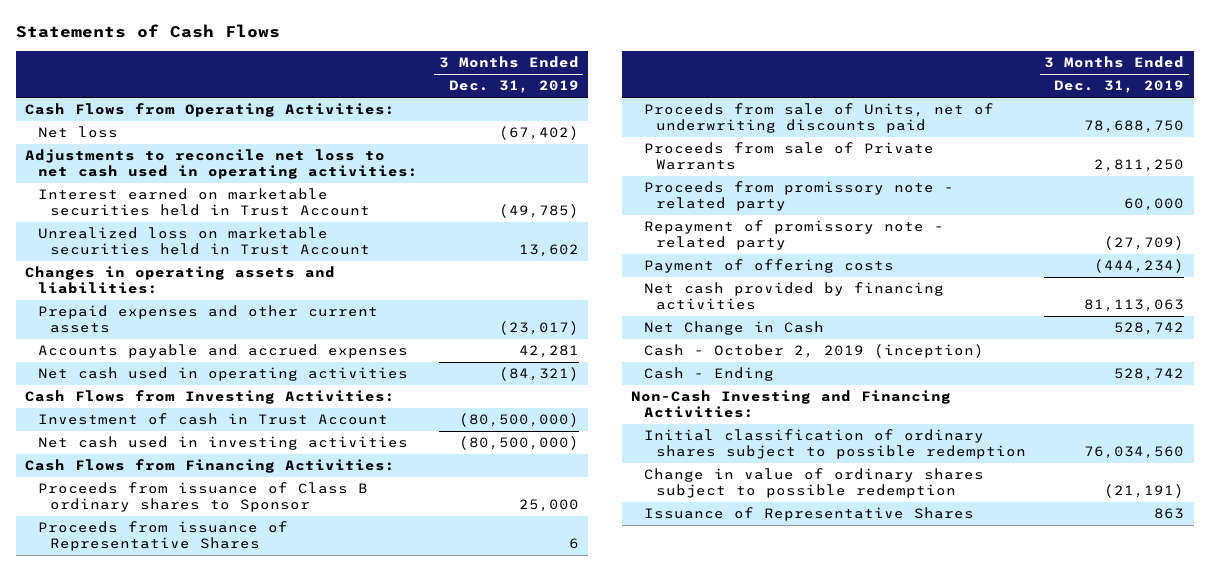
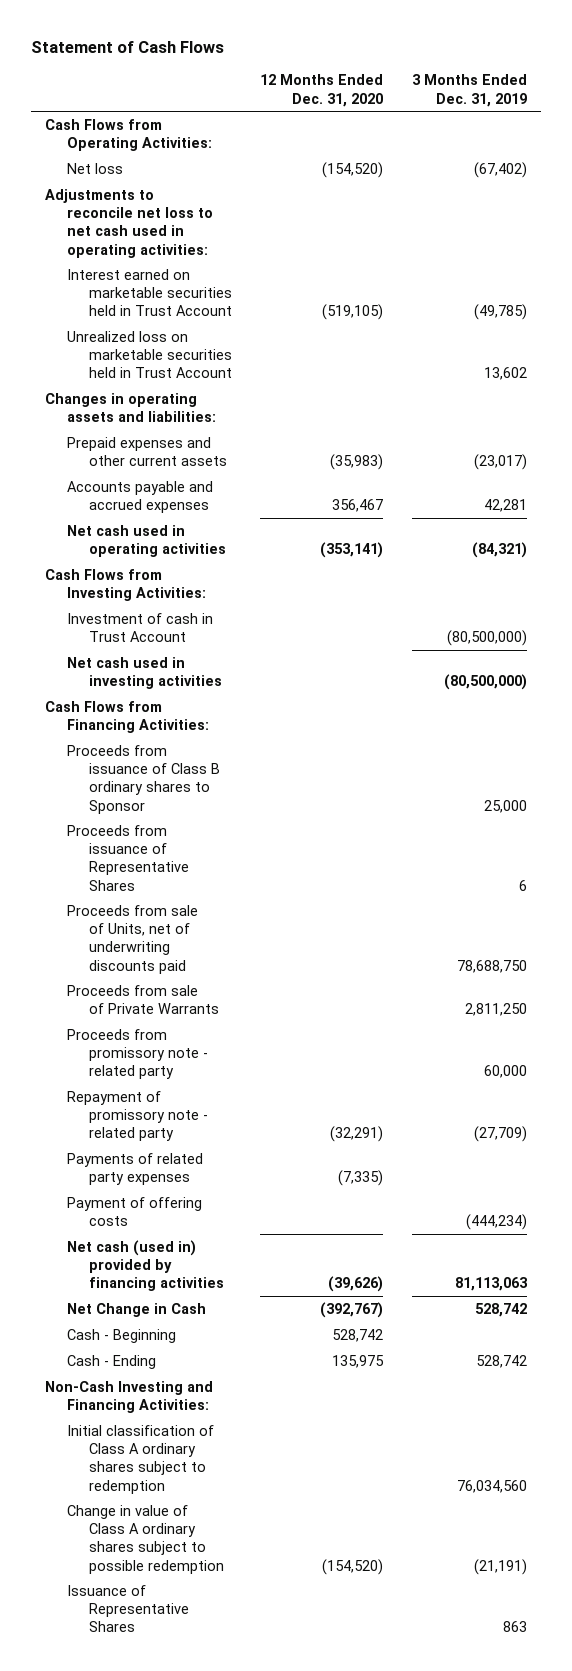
[16,24,281,39] Statements of Cash Flows -> [30,41,224,54] Statement of Cash Flows
none -> [260,74,384,107] 12 Months Ended Dec. 31, 2020
none -> [66,1152,203,1186] Payments of related party expenses
[643,282,944,311] Net cash provided by financing activities -> [66,1239,224,1292] Net cash (used in) provided by financing activities
[643,344,984,359] Cash - October 2, 2019 (inception) -> [66,1328,176,1343] Cash - Beginning
[643,429,1027,460] Initial classification of ordinary shares subject to possible redemption -> [66,1424,214,1494] Initial classification of Class A ordinary shares subject to redemption
[643,468,984,499] Change in value of ordinary shares subject to possible redemption -> [66,1504,224,1574] Change in value of Class A ordinary shares subject to possible redemption

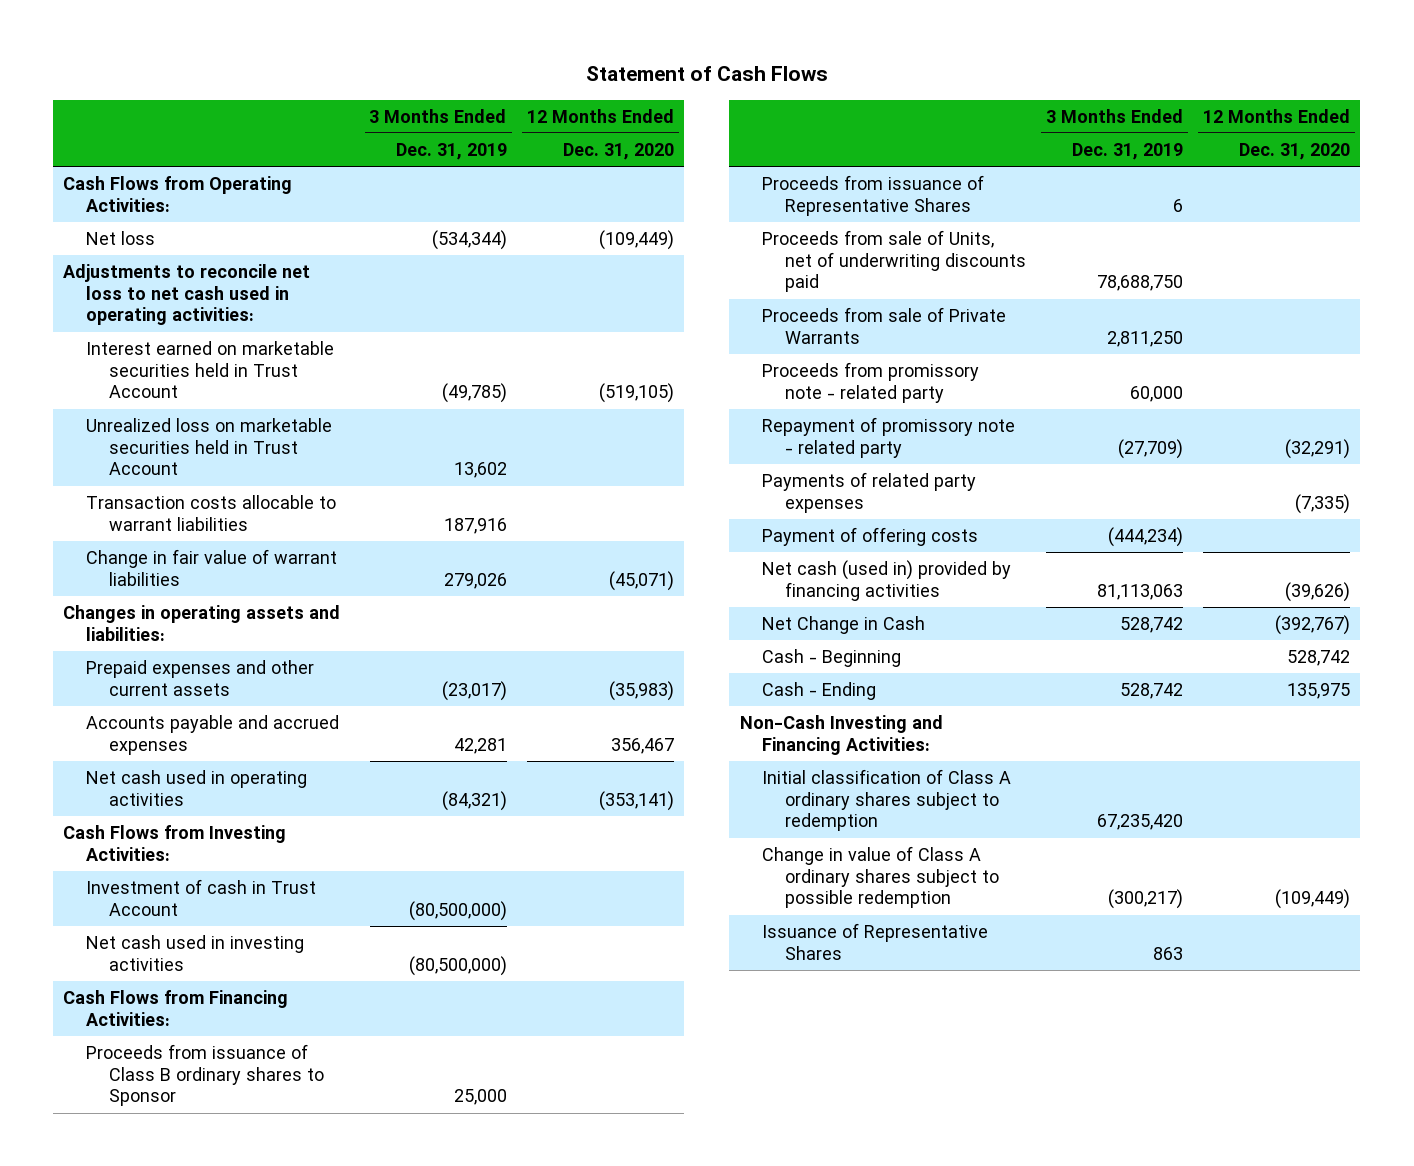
[322,161,384,178] (154,520) -> [599,230,675,251] (109,449)
[473,161,527,178] (67,402) -> [431,230,507,251] (534,344)
none -> [85,495,336,531] Transaction costs allocable to warrant liabilities
none -> [85,549,337,586] Change in fair value of warrant liabilities
[456,1479,527,1493] 76,034,560 -> [1097,814,1184,831] 67,235,420
[322,1558,384,1575] (154,520) -> [1275,889,1351,910] (109,449)
[473,1558,527,1575] (21,191) -> [1108,889,1184,910] (300,217)

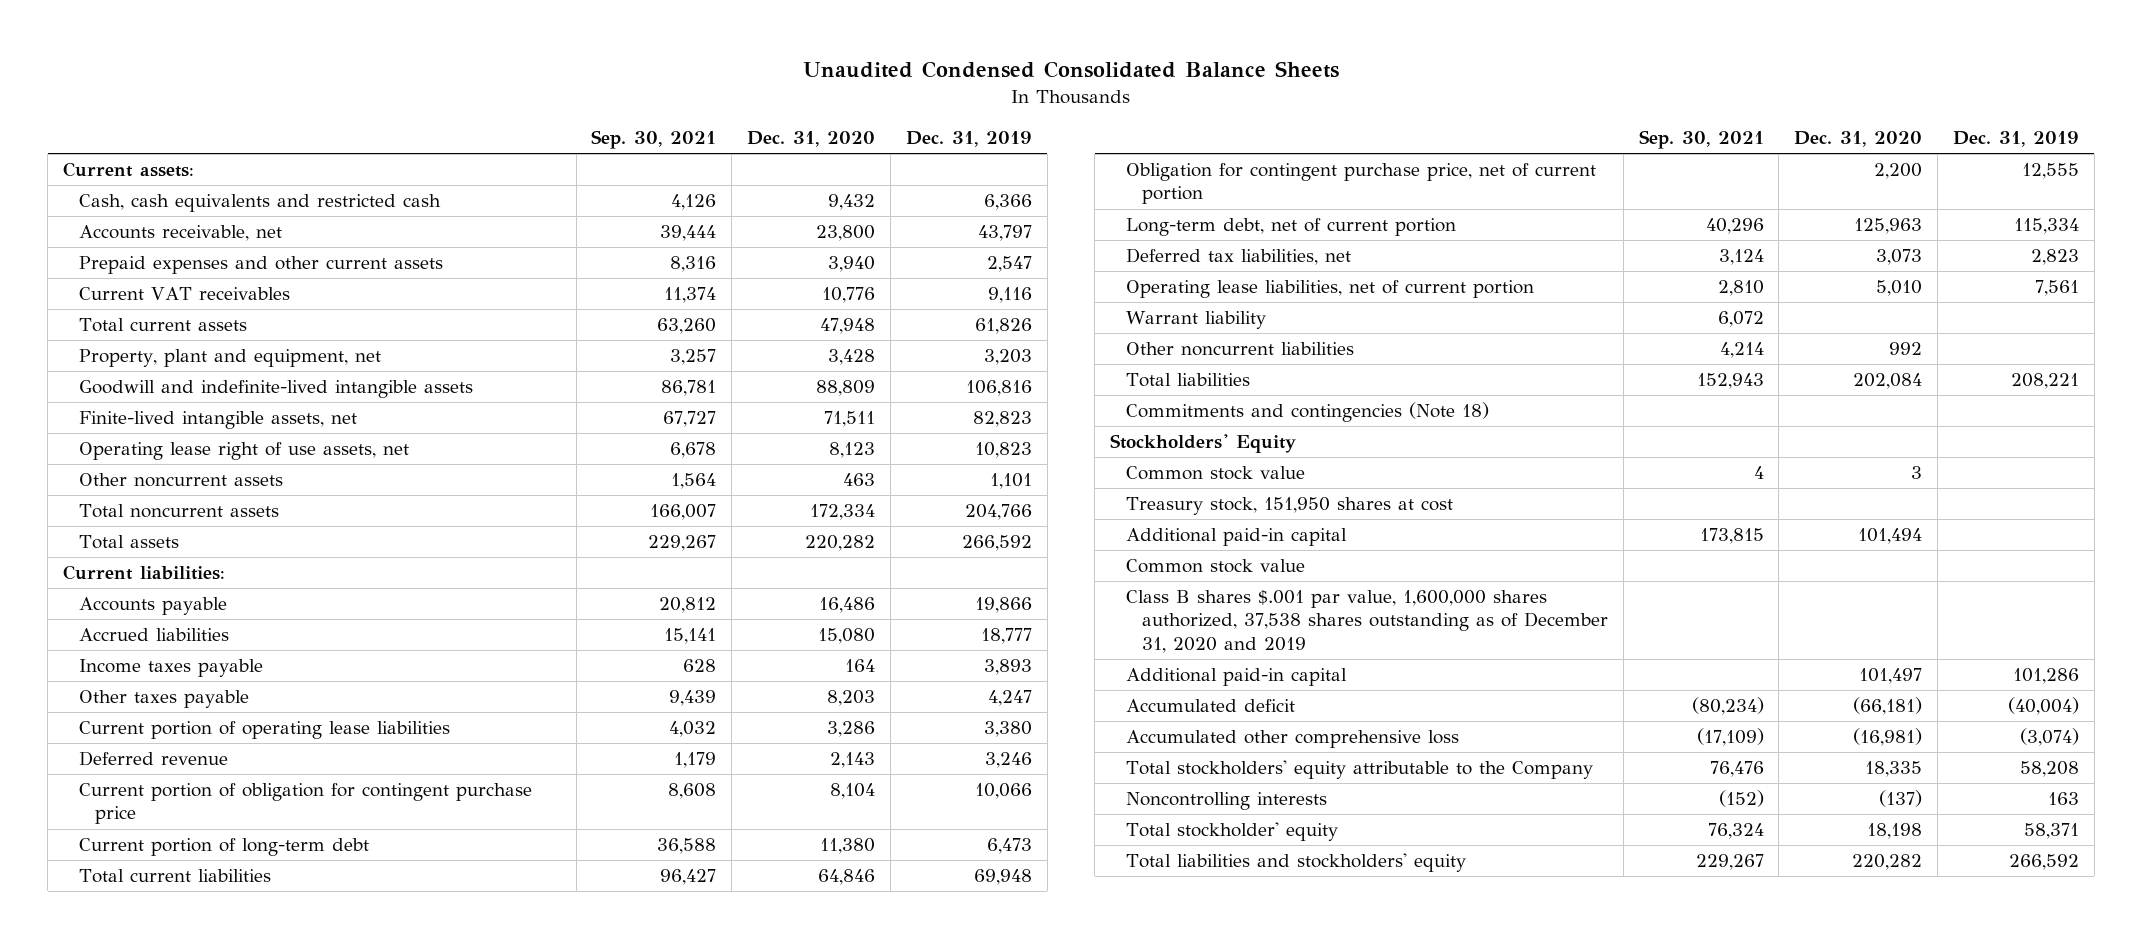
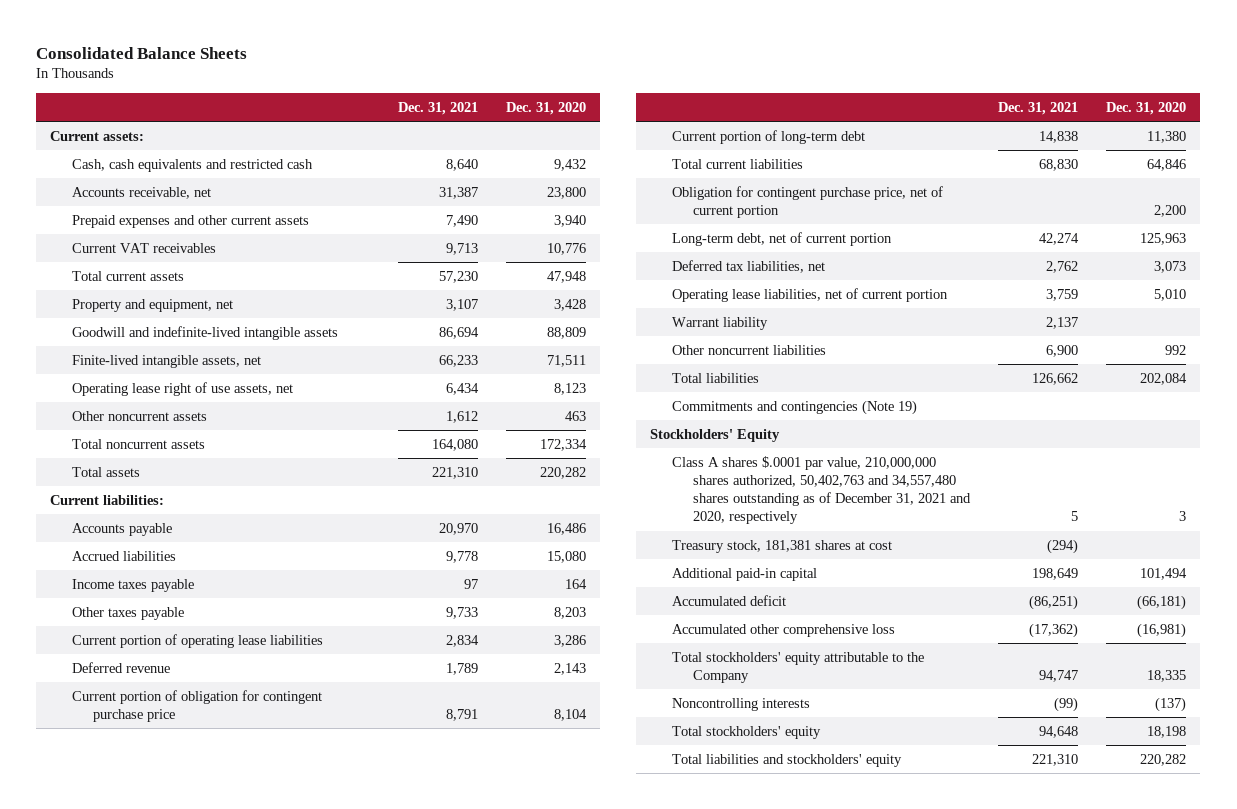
[803,61,1340,79] Unaudited Condensed Consolidated Balance Sheets -> [36,46,248,59] Consolidated Balance Sheets
[591,130,717,150] Sep. 30, 2021 -> none
[905,131,1032,148] Dec. 31, 2019 -> none
none -> [398,101,479,115] Dec. 31, 2021
[78,349,381,368] Property, plant and equipment, net -> [71,298,233,312] Property and equipment, net
[1126,402,1490,423] Commitments and contingencies (Note 18) -> [671,399,917,415] Commitments and contingencies (Note 19)
[1126,466,1306,481] Common stock value -> [671,455,972,525] Class A shares $.0001 par value, 210,000,000 shares authorized, 50,402,763 and 34,557,480 shares outstanding as of December 31, 2021 and 2020, respectively
[1126,497,1454,516] Treasury stock, 151,950 shares at cost -> [671,539,892,553] Treasury stock, 181,381 shares at cost
[1126,559,1306,574] Common stock value -> none
[1126,590,1608,653] Class B shares $.001 par value, 1,600,000 shares authorized, 37,538 shares outstanding as of December 31, 2020 and 2019 -> none
[1126,668,1348,687] Additional paid-in capital -> none
[1126,822,1339,842] Total stockholder' equity -> [671,725,821,739] Total stockholders' equity

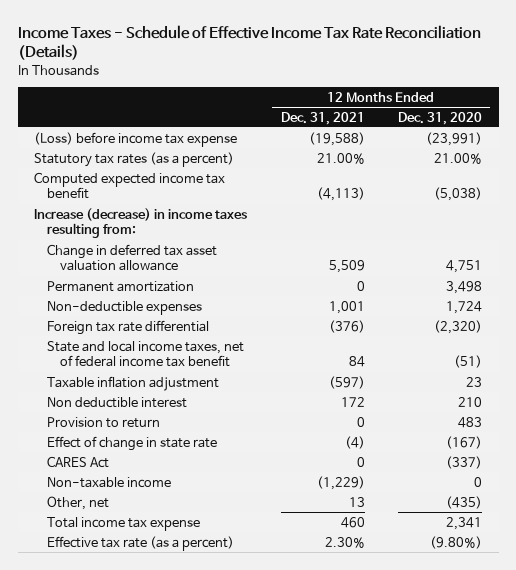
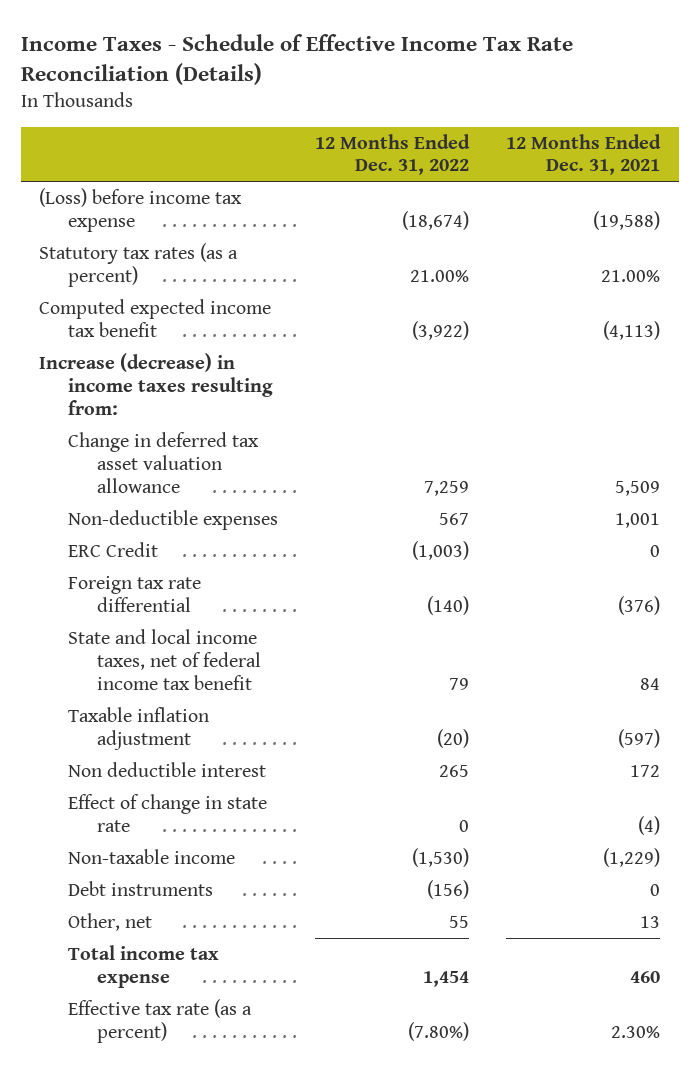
[398,111,483,125] Dec. 31, 2020 -> none
none -> [315,133,471,176] 12 Months Ended Dec. 31, 2022
[47,280,195,292] Permanent amortization -> none
none -> [68,541,159,557] ERC Credit
[47,416,161,428] Provision to return -> none
[47,455,110,468] CARES Act -> none
none -> [68,880,214,896] Debt instruments

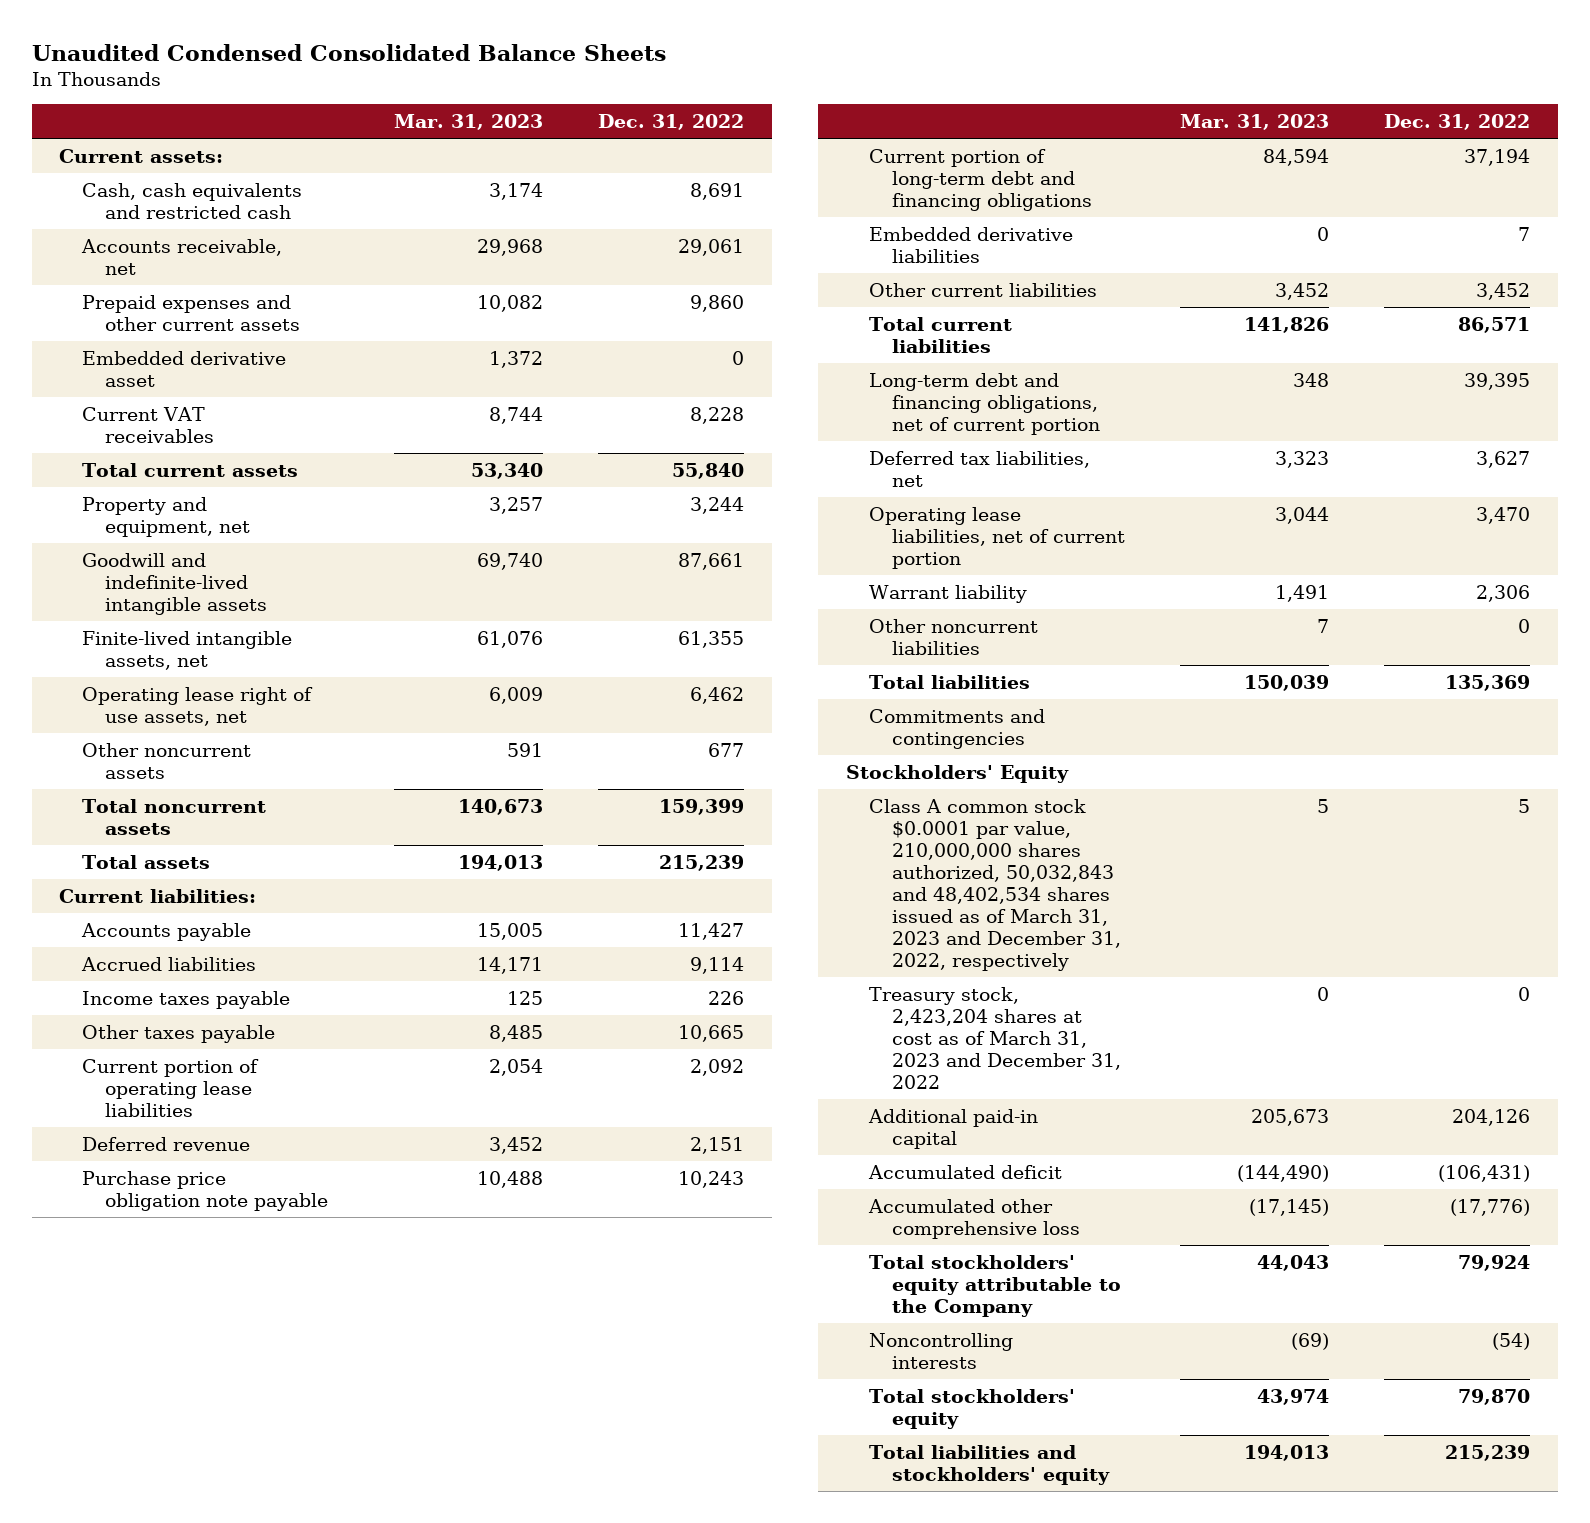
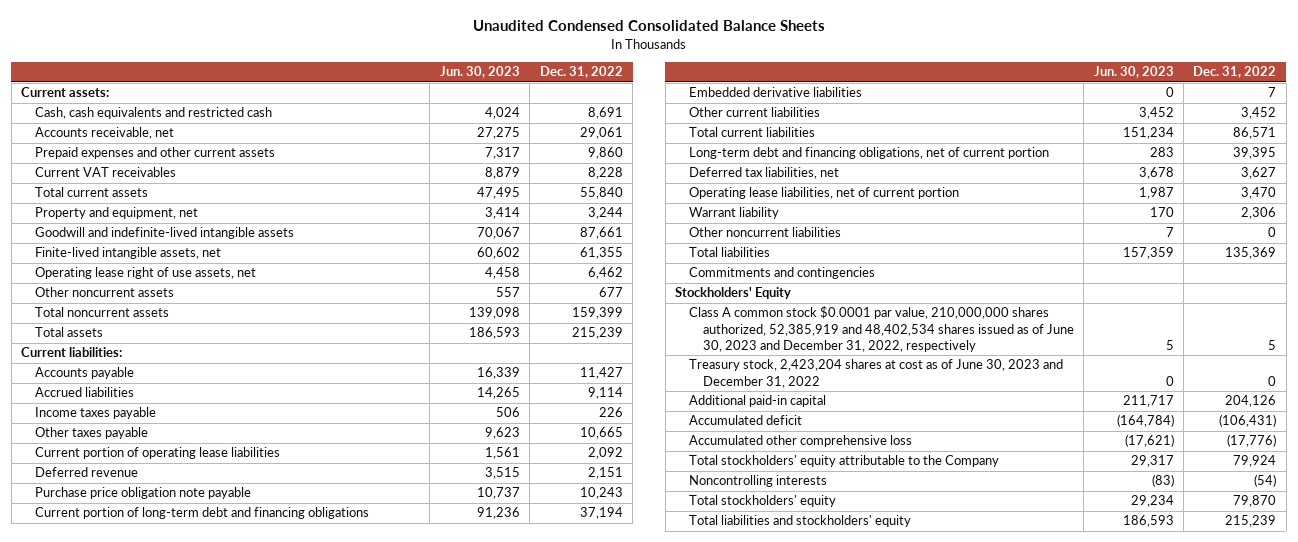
[393,114,543,131] Mar. 31, 2023 -> none
none -> [439,66,520,79] Jun. 30, 2023
[82,350,287,387] Embedded derivative asset -> none
[868,798,1121,972] Class A common stock $0.0001 par value, 210,000,000 shares authorized, 50,032,843 and 48,402,534 shares issued as of March 31, 2023 and December 31, 2022, respectively -> [688,306,1074,352] Class A common stock $0.0001 par value, 210,000,000 shares authorized, 52,385,919 and 48,402,534 shares issued as of June 30, 2023 and December 31, 2022, respectively
[868,986,1121,1090] Treasury stock, 2,423,204 shares at cost as of March 31, 2023 and December 31, 2022 -> [688,359,1063,388] Treasury stock, 2,423,204 shares at cost as of June 30, 2023 and December 31, 2022

